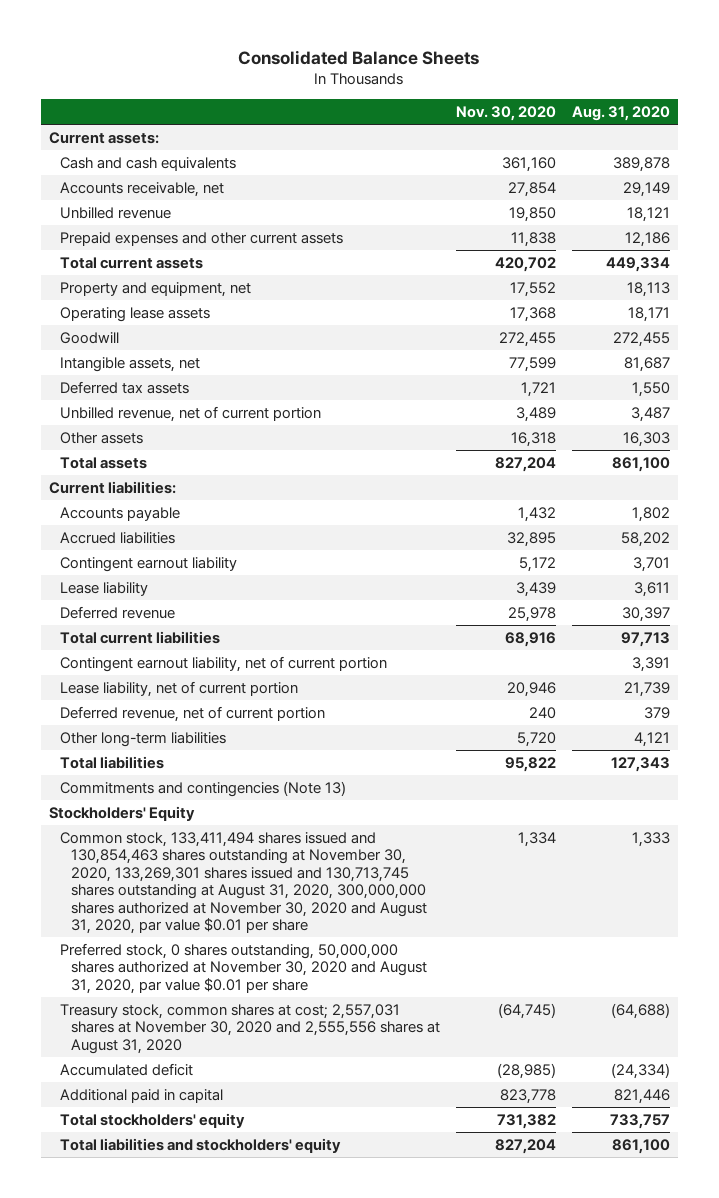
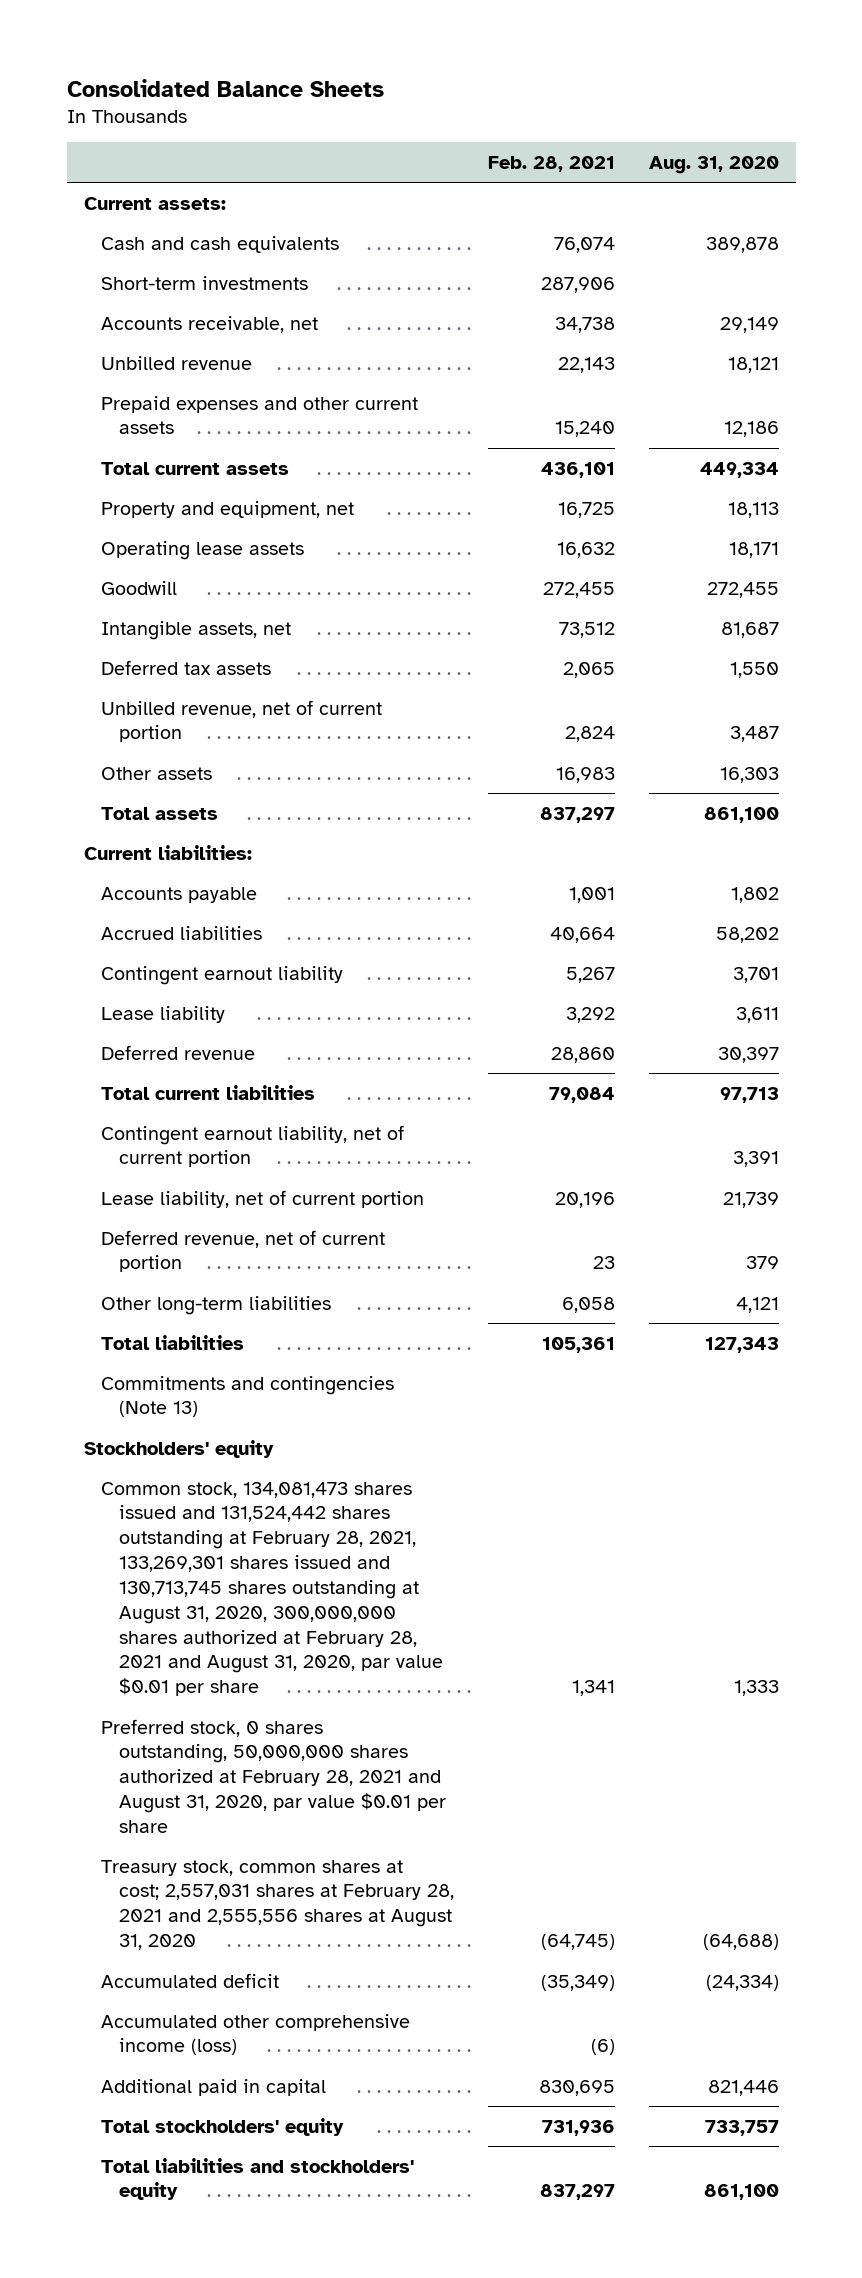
[456,106,557,122] Nov. 30, 2020 -> none
none -> [488,155,616,172] Feb. 28, 2021
none -> [101,275,309,290] Short-term investments
[48,805,195,821] Stockholders' Equity -> [83,1439,274,1458] Stockholders' equity
[59,831,427,935] Common stock, 133,411,494 shares issued and 130,854,463 shares outstanding at November 30, 2020, 133,269,301 shares issued and 130,713,745 shares outstanding at August 31, 2020, 300,000,000 shares authorized at November 30, 2020 and August 31, 2020, par value $0.01 per share -> [101,1481,444,1697] Common stock, 134,081,473 shares issued and 131,524,442 shares outstanding at February 28, 2021, 133,269,301 shares issued and 130,713,745 shares outstanding at August 31, 2020, 300,000,000 shares authorized at February 28, 2021 and August 31, 2020, par value $0.01 per share
[59,942,427,994] Preferred stock, 0 shares outstanding, 50,000,000 shares authorized at November 30, 2020 and August 31, 2020, par value $0.01 per share -> [101,1718,447,1833] Preferred stock, 0 shares outstanding, 50,000,000 shares authorized at February 28, 2021 and August 31, 2020, par value $0.01 per share
[59,1003,440,1054] Treasury stock, common shares at cost; 2,557,031 shares at November 30, 2020 and 2,555,556 shares at August 31, 2020 -> [101,1859,455,1951] Treasury stock, common shares at cost; 2,557,031 shares at February 28, 2021 and 2,555,556 shares at August 31, 2020
none -> [101,2013,411,2056] Accumulated other comprehensive income (loss)

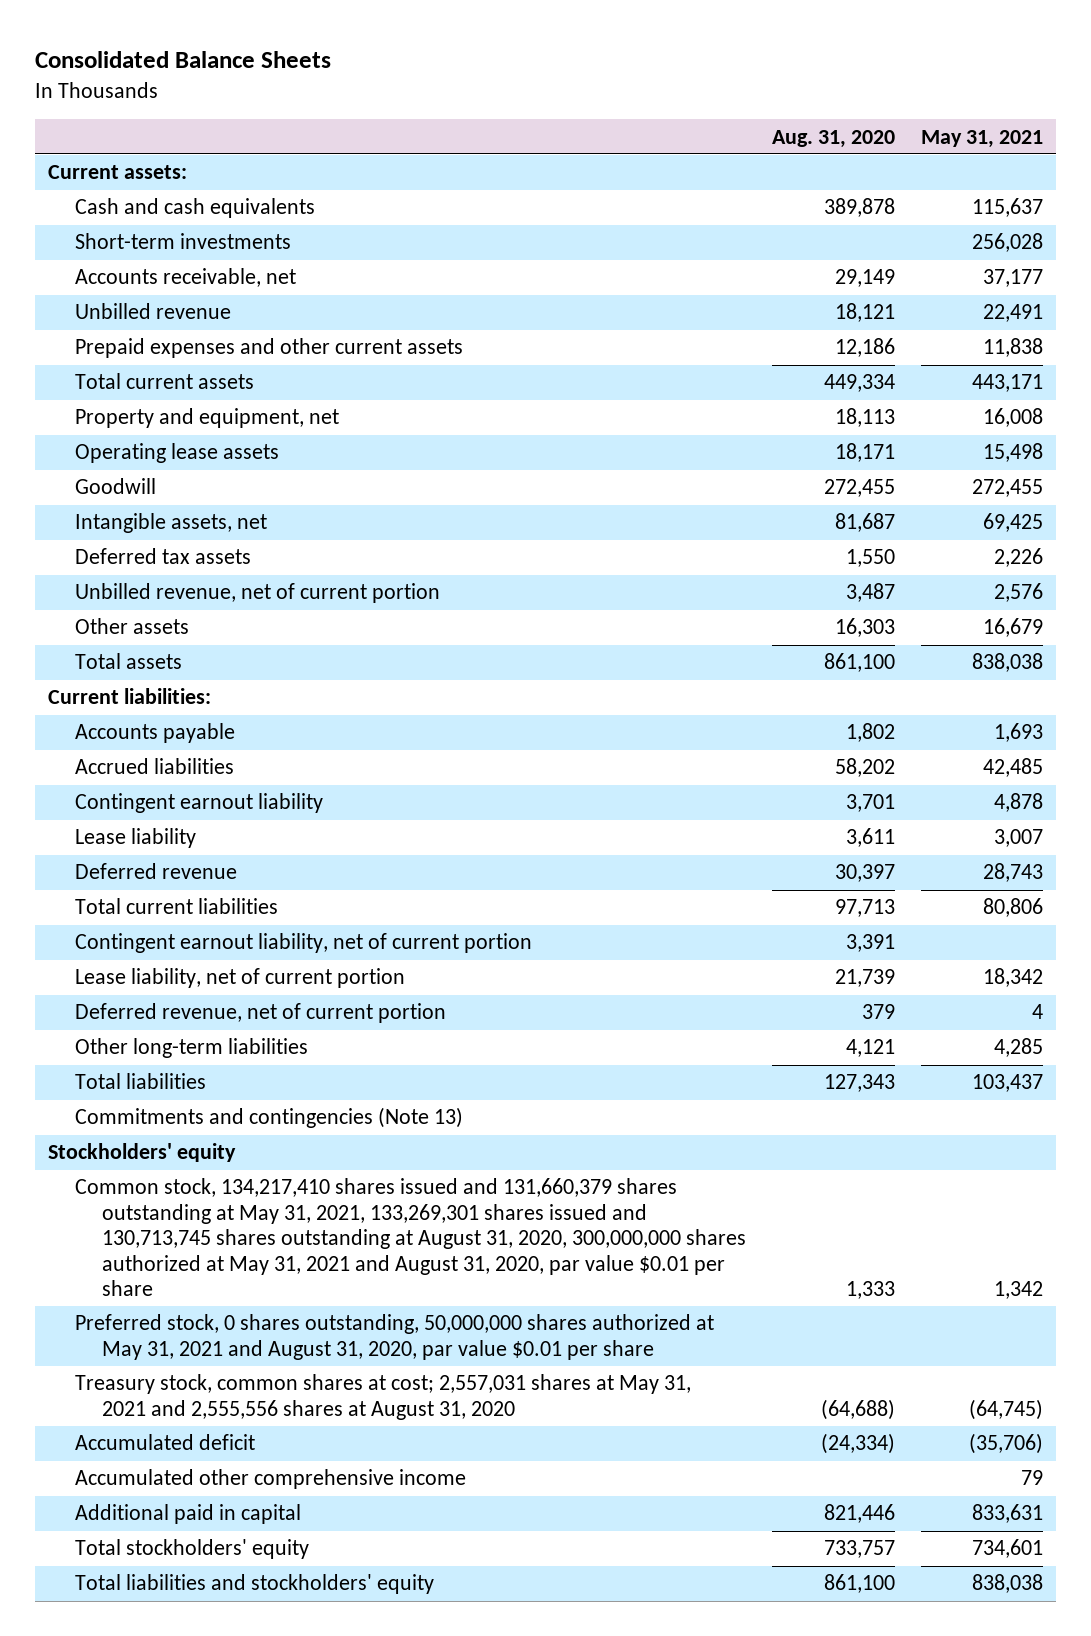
[488,155,616,172] Feb. 28, 2021 -> none
none -> [921,129,1044,148] May 31, 2021
[101,1481,444,1697] Common stock, 134,081,473 shares issued and 131,524,442 shares outstanding at February 28, 2021, 133,269,301 shares issued and 130,713,745 shares outstanding at August 31, 2020, 300,000,000 shares authorized at February 28, 2021 and August 31, 2020, par value $0.01 per share -> [74,1178,747,1297] Common stock, 134,217,410 shares issued and 131,660,379 shares outstanding at May 31, 2021, 133,269,301 shares issued and 130,713,745 shares outstanding at August 31, 2020, 300,000,000 shares authorized at May 31, 2021 and August 31, 2020, par value $0.01 per share
[101,1718,447,1833] Preferred stock, 0 shares outstanding, 50,000,000 shares authorized at February 28, 2021 and August 31, 2020, par value $0.01 per share -> [74,1314,714,1360] Preferred stock, 0 shares outstanding, 50,000,000 shares authorized at May 31, 2021 and August 31, 2020, par value $0.01 per share
[101,1859,455,1951] Treasury stock, common shares at cost; 2,557,031 shares at February 28, 2021 and 2,555,556 shares at August 31, 2020 -> [74,1374,691,1420] Treasury stock, common shares at cost; 2,557,031 shares at May 31, 2021 and 2,555,556 shares at August 31, 2020
[101,2013,411,2056] Accumulated other comprehensive income (loss) -> [74,1469,466,1490] Accumulated other comprehensive income

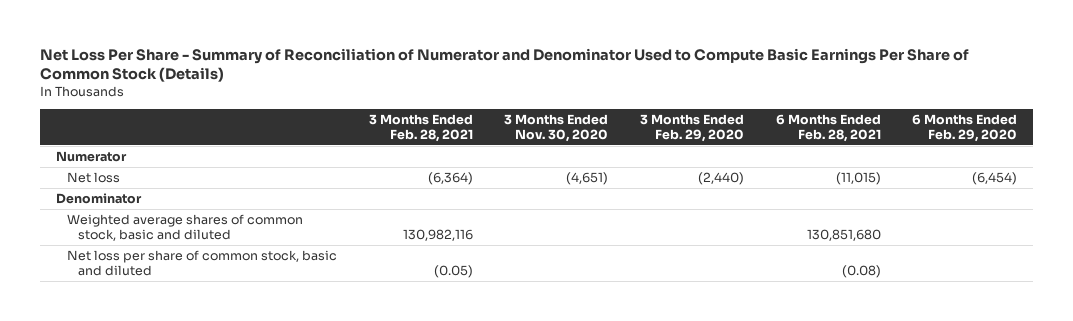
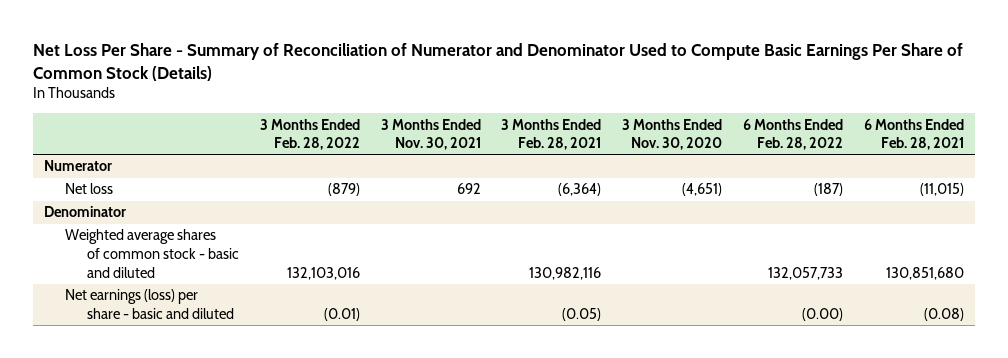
[639,113,744,143] 3 Months Ended Feb. 29, 2020 -> none
[912,113,1018,143] 6 Months Ended Feb. 29, 2020 -> none
none -> [259,118,360,151] 3 Months Ended Feb. 28, 2022
none -> [380,118,481,151] 3 Months Ended Nov. 30, 2021
none -> [743,118,844,151] 6 Months Ended Feb. 28, 2022
[66,213,303,242] Weighted average shares of common stock, basic and diluted -> [65,229,239,278] Weighted average shares of common stock - basic and diluted
[66,249,337,277] Net loss per share of common stock, basic and diluted -> [65,289,234,320] Net earnings (loss) per share - basic and diluted

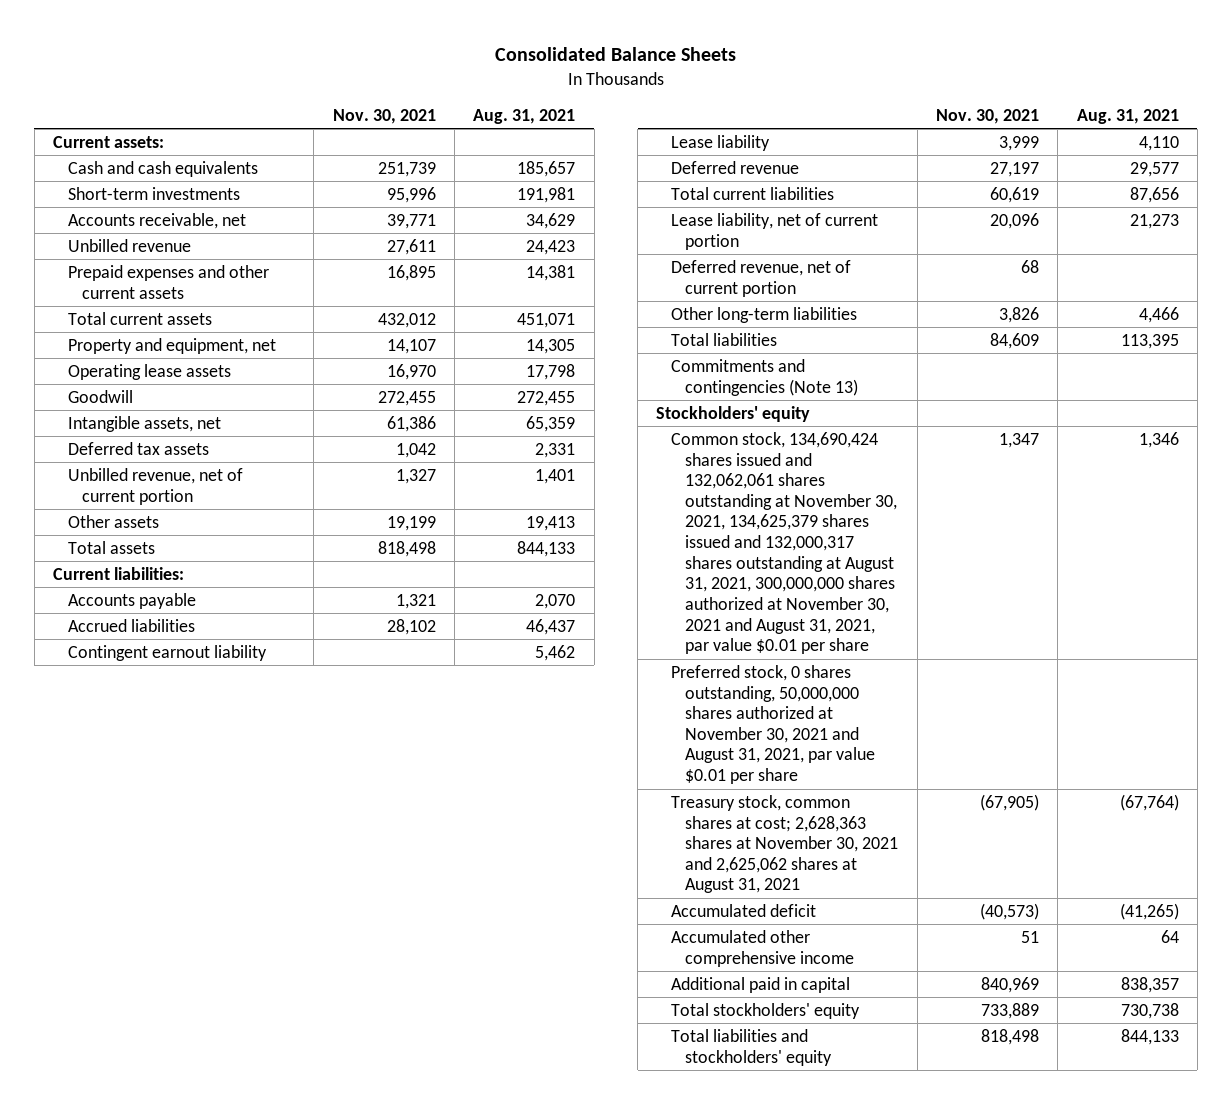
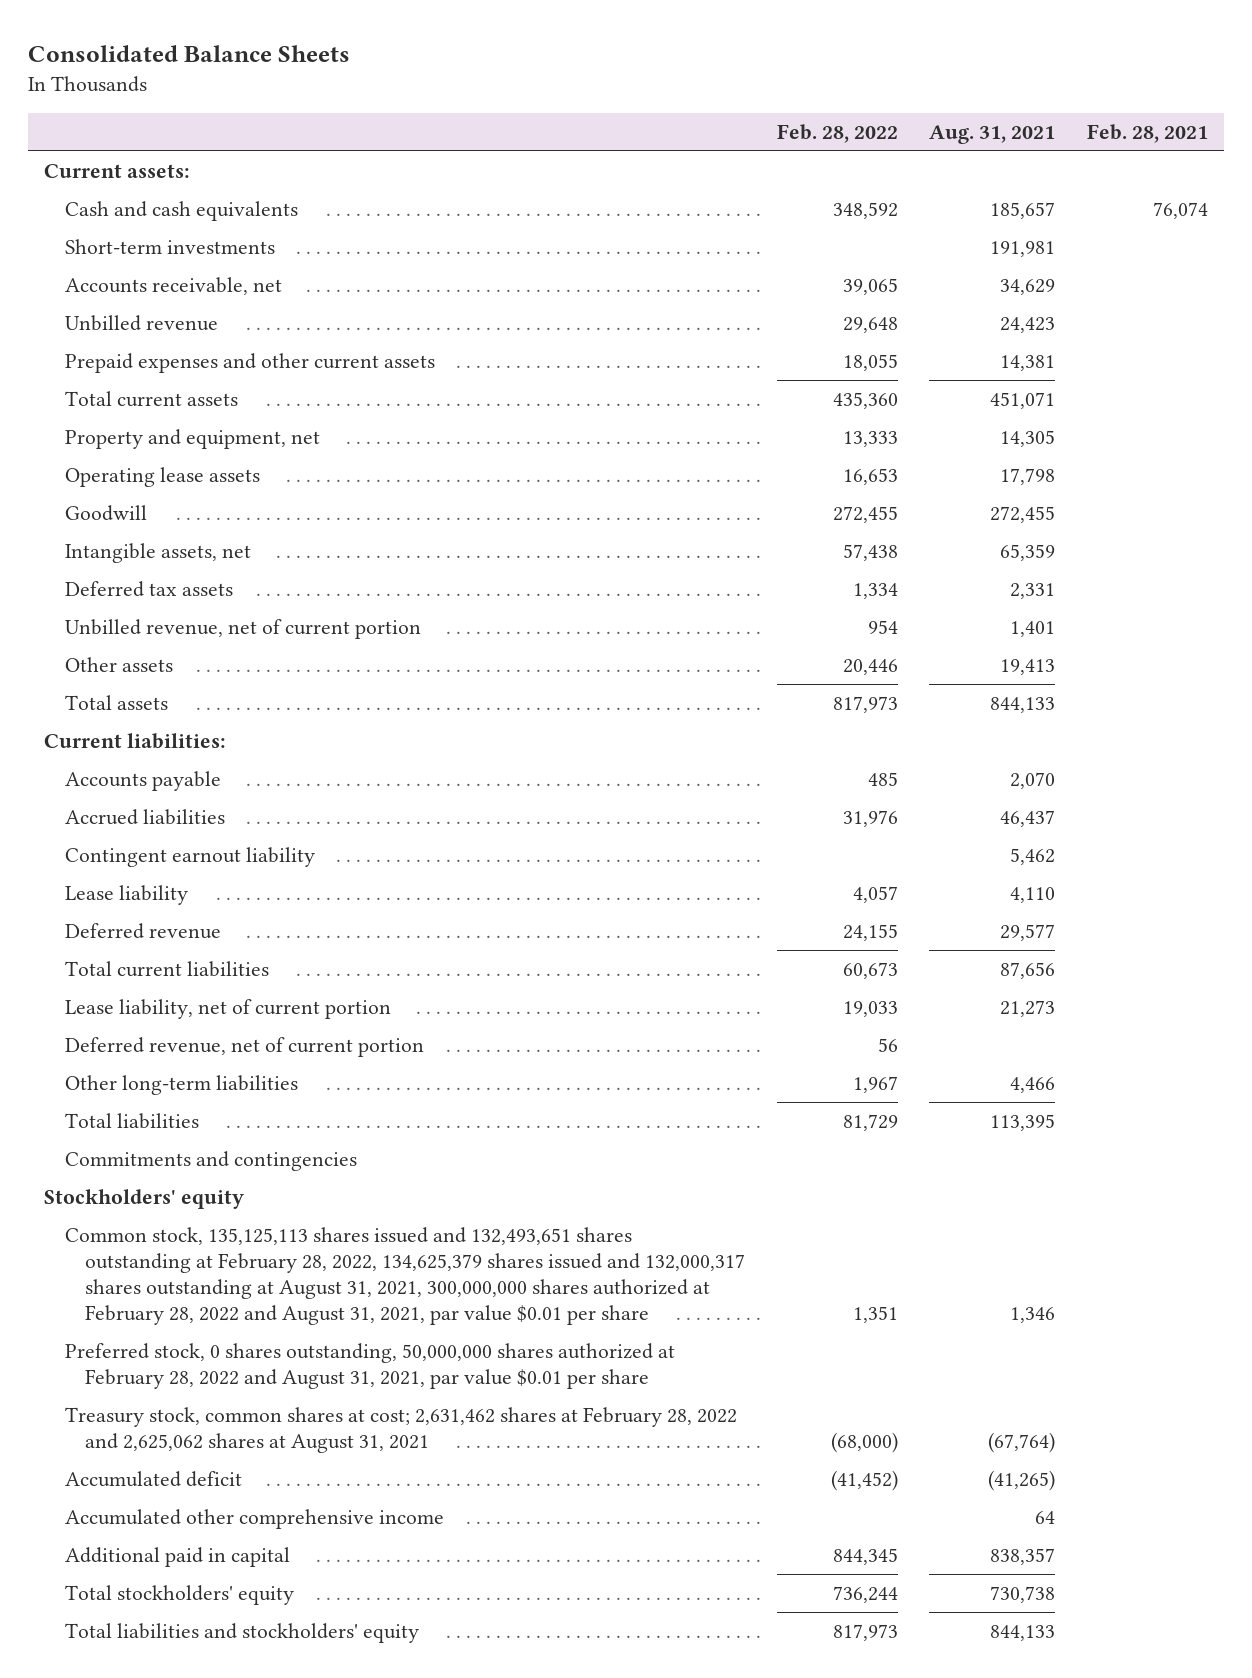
[332,108,436,124] Nov. 30, 2021 -> none
none -> [776,123,898,143] Feb. 28, 2022
none -> [1087,123,1209,143] Feb. 28, 2021
[670,358,859,396] Commitments and contingencies (Note 13) -> [64,1150,357,1171] Commitments and contingencies
[670,431,898,655] Common stock, 134,690,424 shares issued and 132,062,061 shares outstanding at November 30, 2021, 134,625,379 shares issued and 132,000,317 shares outstanding at August 31, 2021, 300,000,000 shares authorized at November 30, 2021 and August 31, 2021, par value $0.01 per share -> [64,1226,745,1325] Common stock, 135,125,113 shares issued and 132,493,651 shares outstanding at February 28, 2022, 134,625,379 shares issued and 132,000,317 shares outstanding at August 31, 2021, 300,000,000 shares authorized at February 28, 2022 and August 31, 2021, par value $0.01 per share
[670,664,876,785] Preferred stock, 0 shares outstanding, 50,000,000 shares authorized at November 30, 2021 and August 31, 2021, par value $0.01 per share -> [64,1342,675,1389] Preferred stock, 0 shares outstanding, 50,000,000 shares authorized at February 28, 2022 and August 31, 2021, par value $0.01 per share
[670,794,899,894] Treasury stock, common shares at cost; 2,628,363 shares at November 30, 2021 and 2,625,062 shares at August 31, 2021 -> [64,1406,737,1453] Treasury stock, common shares at cost; 2,631,462 shares at February 28, 2022 and 2,625,062 shares at August 31, 2021

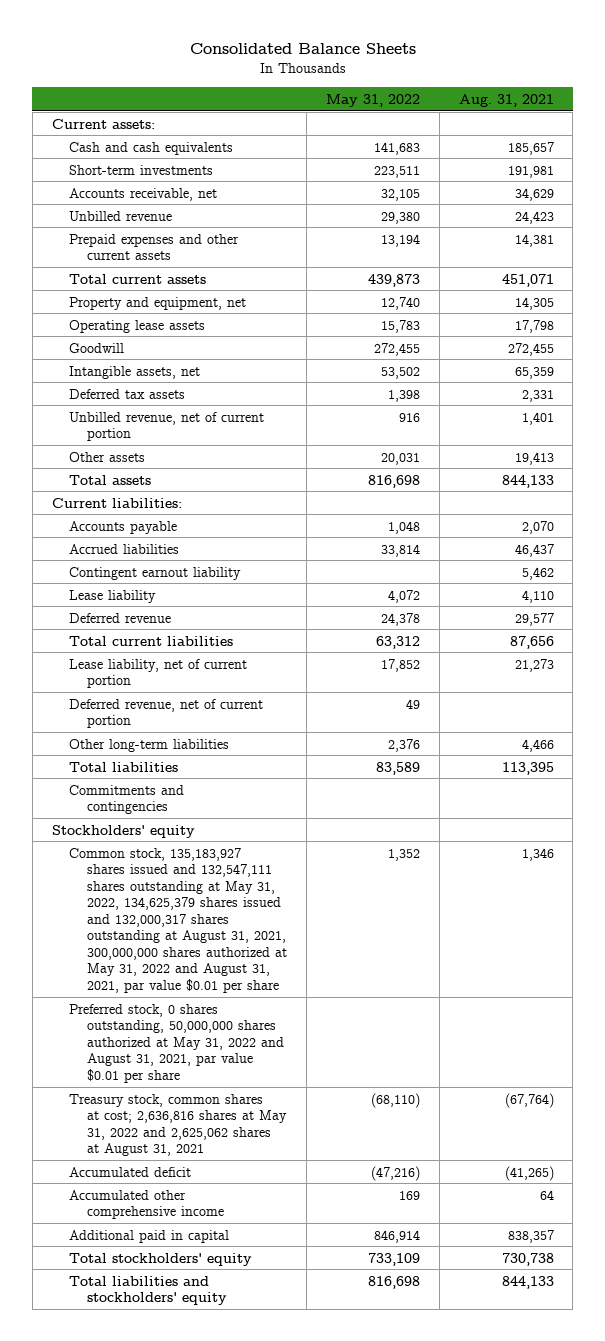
[776,123,898,143] Feb. 28, 2022 -> none
[1087,123,1209,143] Feb. 28, 2021 -> none
none -> [325,93,420,107] May 31, 2022
[64,1226,745,1325] Common stock, 135,125,113 shares issued and 132,493,651 shares outstanding at February 28, 2022, 134,625,379 shares issued and 132,000,317 shares outstanding at August 31, 2021, 300,000,000 shares authorized at February 28, 2022 and August 31, 2021, par value $0.01 per share -> [69,847,288,993] Common stock, 135,183,927 shares issued and 132,547,111 shares outstanding at May 31, 2022, 134,625,379 shares issued and 132,000,317 shares outstanding at August 31, 2021, 300,000,000 shares authorized at May 31, 2022 and August 31, 2021, par value $0.01 per share
[64,1342,675,1389] Preferred stock, 0 shares outstanding, 50,000,000 shares authorized at February 28, 2022 and August 31, 2021, par value $0.01 per share -> [69,1003,285,1083] Preferred stock, 0 shares outstanding, 50,000,000 shares authorized at May 31, 2022 and August 31, 2021, par value $0.01 per share
[64,1406,737,1453] Treasury stock, common shares at cost; 2,631,462 shares at February 28, 2022 and 2,625,062 shares at August 31, 2021 -> [69,1093,288,1157] Treasury stock, common shares at cost; 2,636,816 shares at May 31, 2022 and 2,625,062 shares at August 31, 2021

